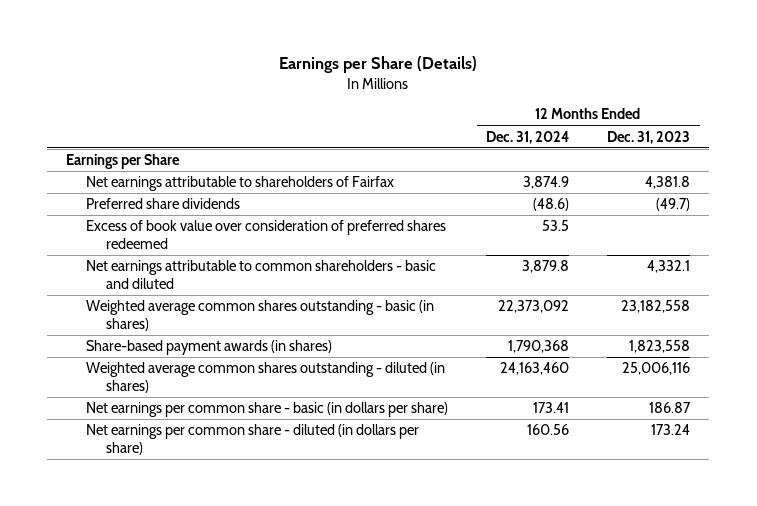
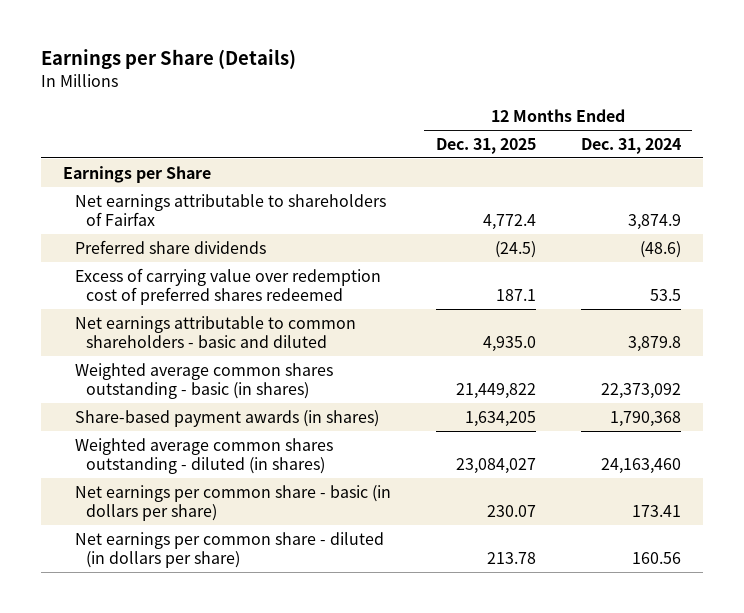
[607,130,691,144] Dec. 31, 2023 -> none
none -> [435,137,536,154] Dec. 31, 2025
[86,220,447,250] Excess of book value over consideration of preferred shares redeemed -> [74,267,381,306] Excess of carrying value over redemption cost of preferred shares redeemed

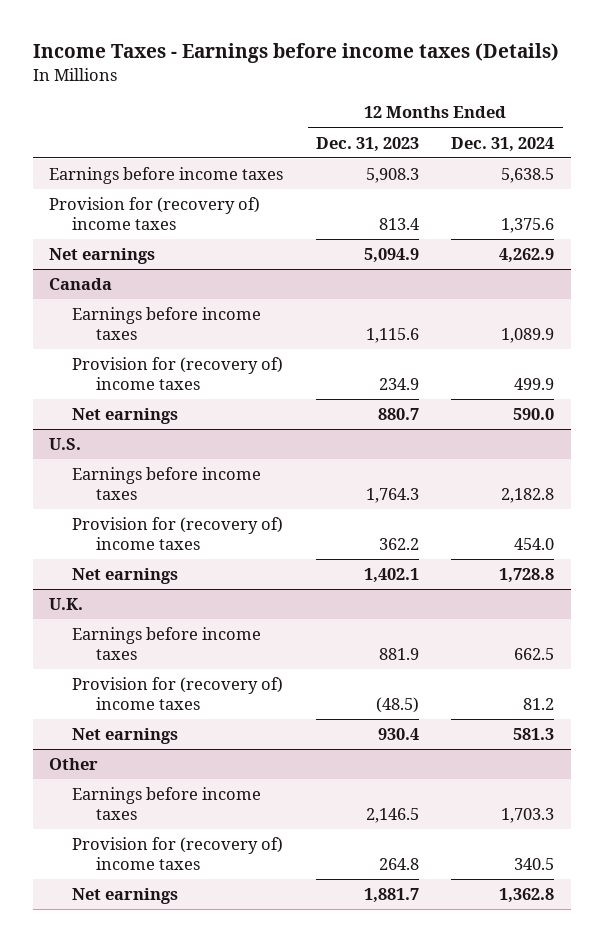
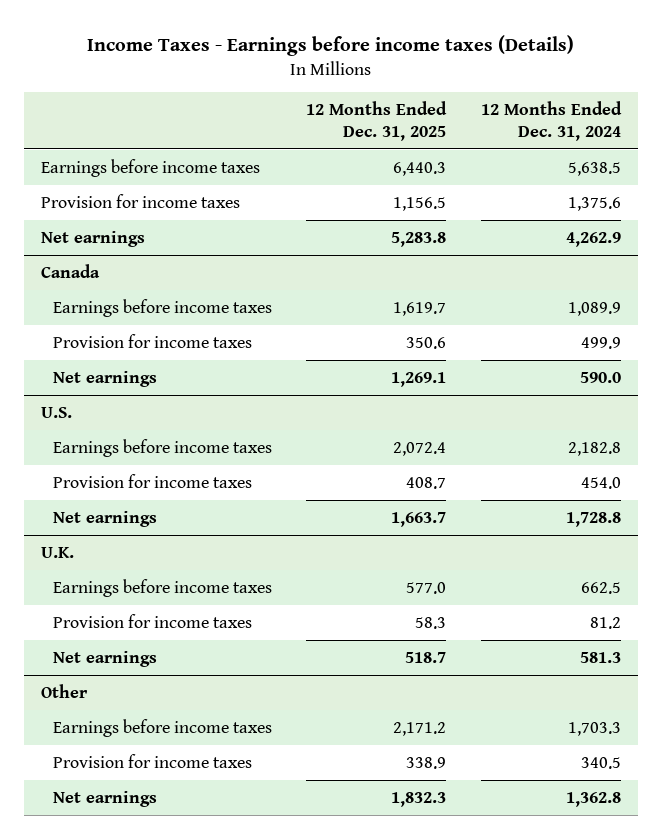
[315,136,419,152] Dec. 31, 2023 -> none
none -> [306,100,448,141] 12 Months Ended Dec. 31, 2025
[49,197,261,230] Provision for (recovery of) income taxes -> [40,193,240,208] Provision for income taxes
[72,357,284,390] Provision for (recovery of) income taxes -> [53,333,253,348] Provision for income taxes
[72,517,284,550] Provision for (recovery of) income taxes -> [53,473,253,488] Provision for income taxes
[72,677,284,710] Provision for (recovery of) income taxes -> [53,613,253,628] Provision for income taxes
[72,837,284,870] Provision for (recovery of) income taxes -> [53,753,253,768] Provision for income taxes

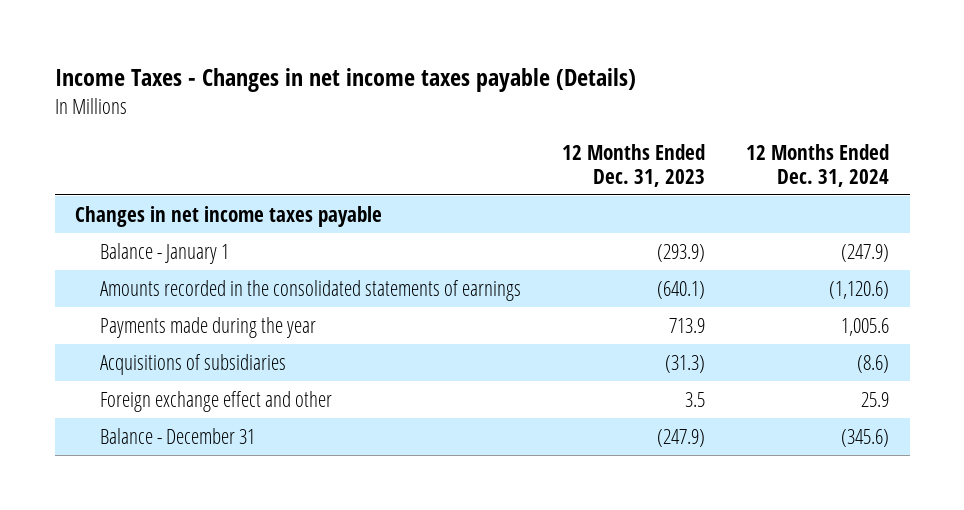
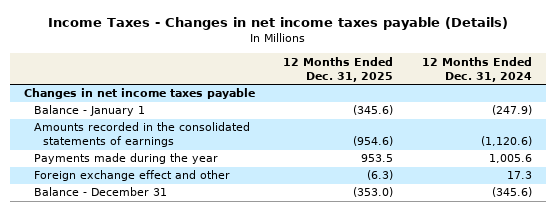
[562,143,706,187] 12 Months Ended Dec. 31, 2023 -> none
none -> [283,56,394,82] 12 Months Ended Dec. 31, 2025
[100,353,287,375] Acquisitions of subsidiaries -> none
[861,391,890,407] 25.9 -> [506,171,532,180] 17.3

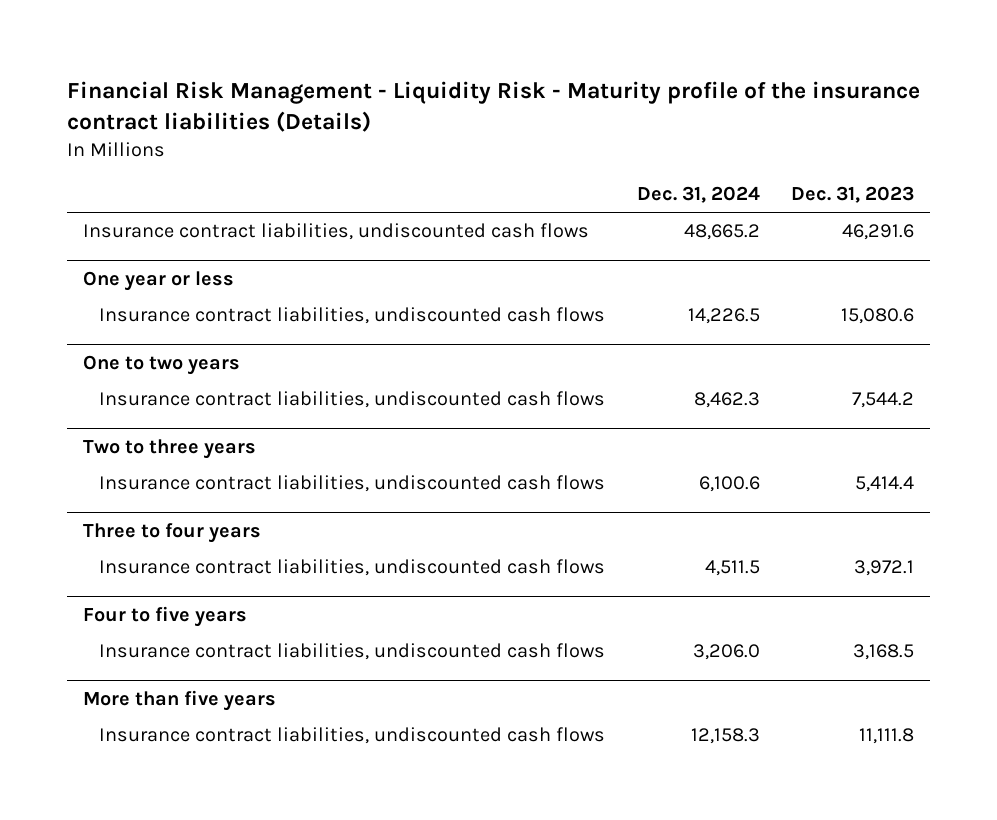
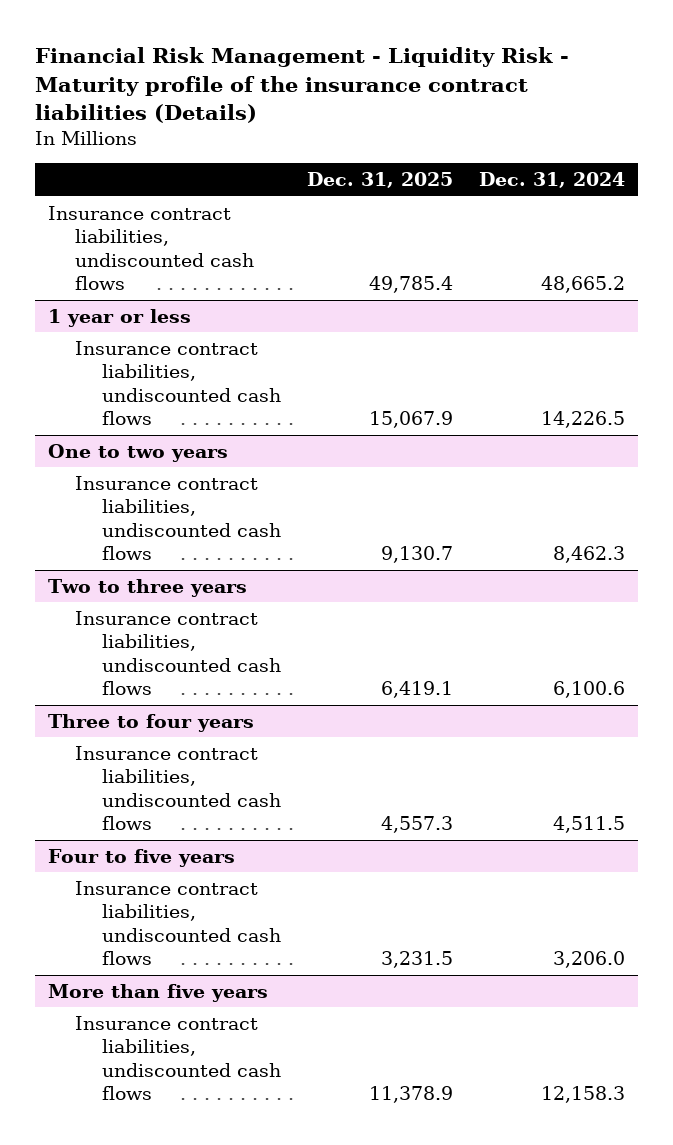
[791,186,915,204] Dec. 31, 2023 -> none
none -> [307,172,454,189] Dec. 31, 2025
[82,271,234,292] One year or less -> [48,308,192,327] 1 year or less

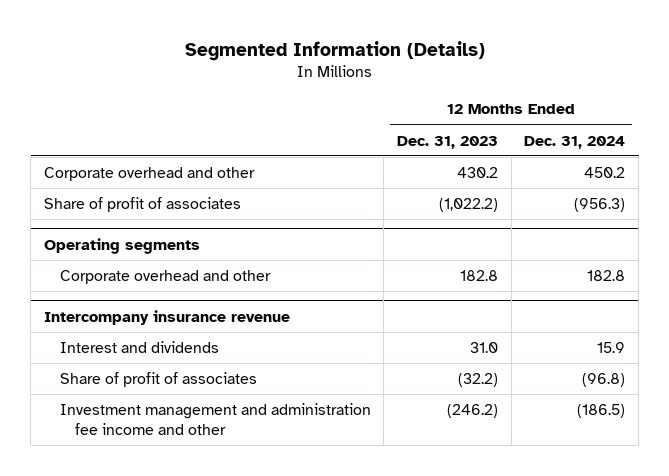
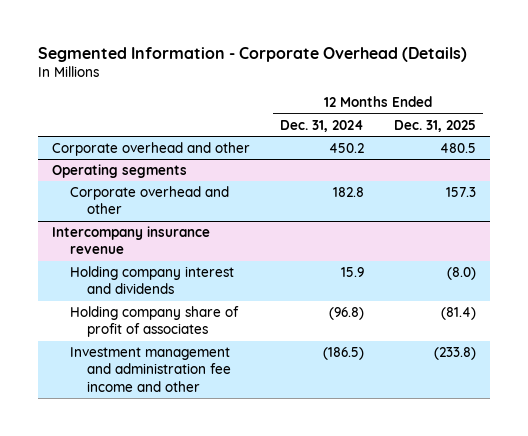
[184,40,485,61] Segmented Information (Details) -> [37,46,467,62] Segmented Information - Corporate Overhead (Details)
[397,135,499,149] Dec. 31, 2023 -> none
none -> [393,119,476,132] Dec. 31, 2025
[43,197,241,213] Share of profit of associates -> none
[59,341,219,354] Interest and dividends -> [69,266,234,295] Holding company interest and dividends
[59,372,257,388] Share of profit of associates -> [69,306,239,338] Holding company share of profit of associates

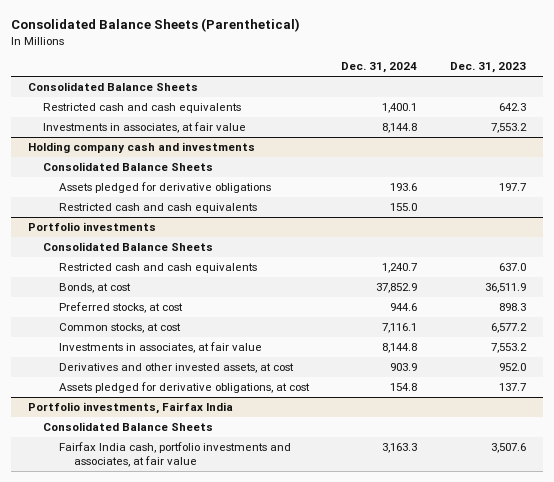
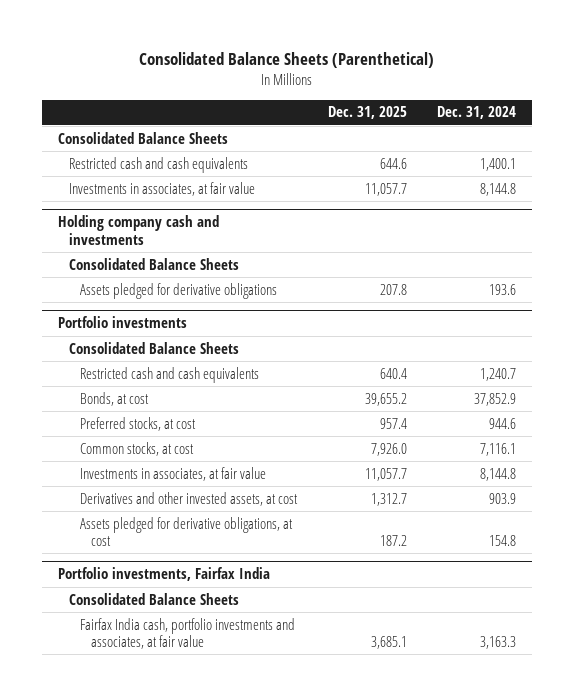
[450,62,527,74] Dec. 31, 2023 -> none
none -> [327,106,407,120] Dec. 31, 2025
[58,203,257,214] Restricted cash and cash equivalents -> none

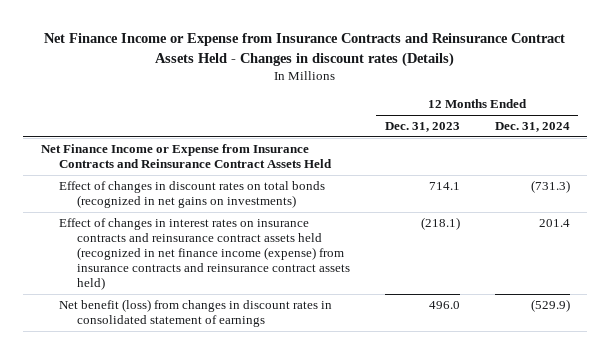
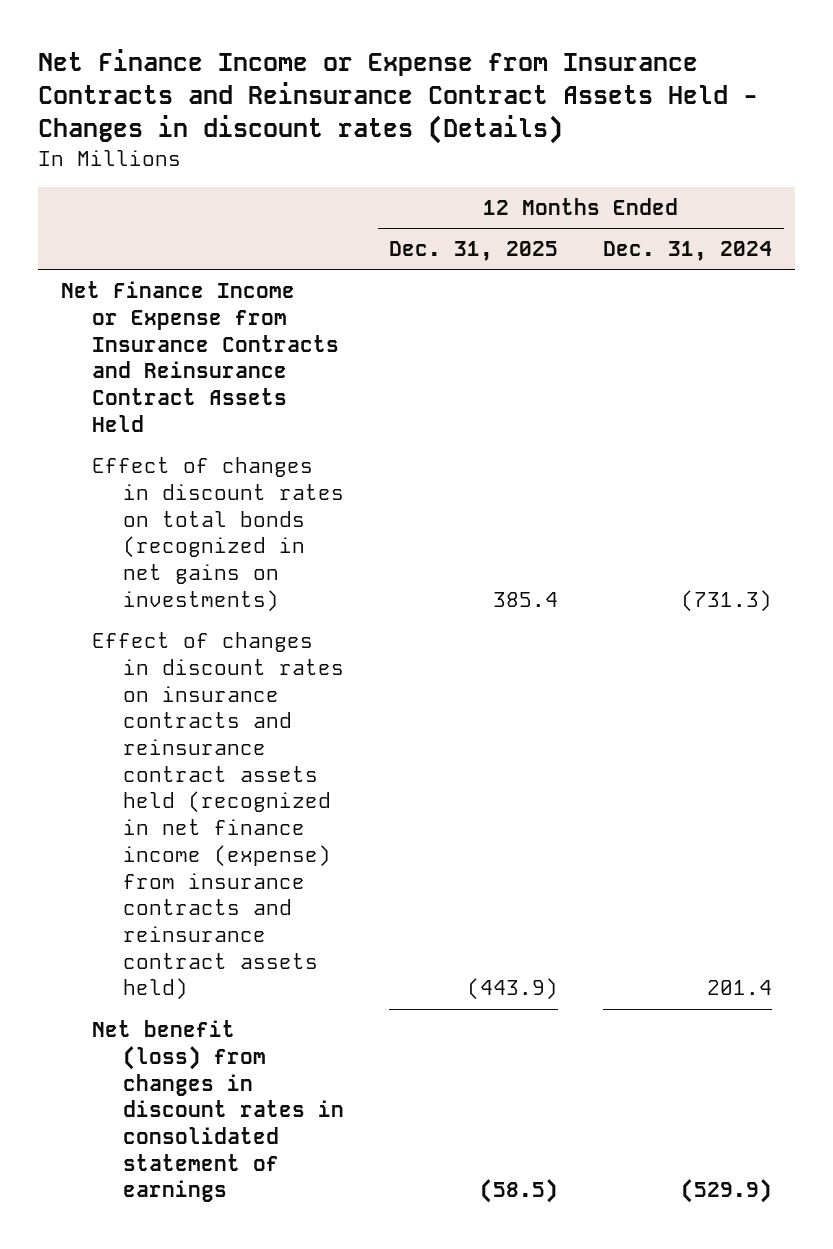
[384,122,460,133] Dec. 31, 2023 -> none
none -> [389,241,559,262] Dec. 31, 2025
[58,218,350,291] Effect of changes in interest rates on insurance contracts and reinsurance contract assets held (recognized in net finance income (expense) from insurance contracts and reinsurance contract assets held) -> [92,632,345,1001] Effect of changes in discount rates on insurance contracts and reinsurance contract assets held (recognized in net finance income (expense) from insurance contracts and reinsurance contract assets held)

